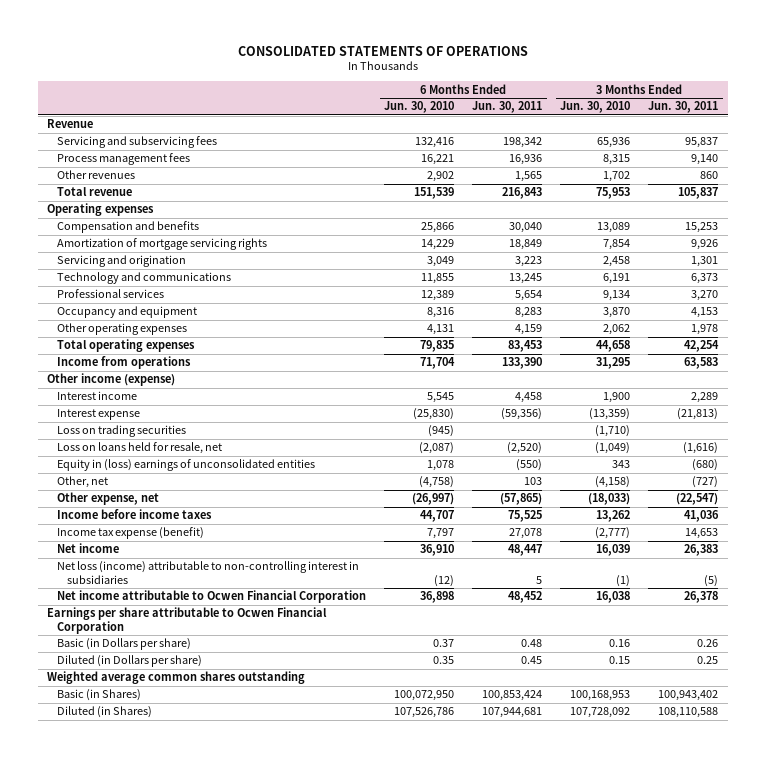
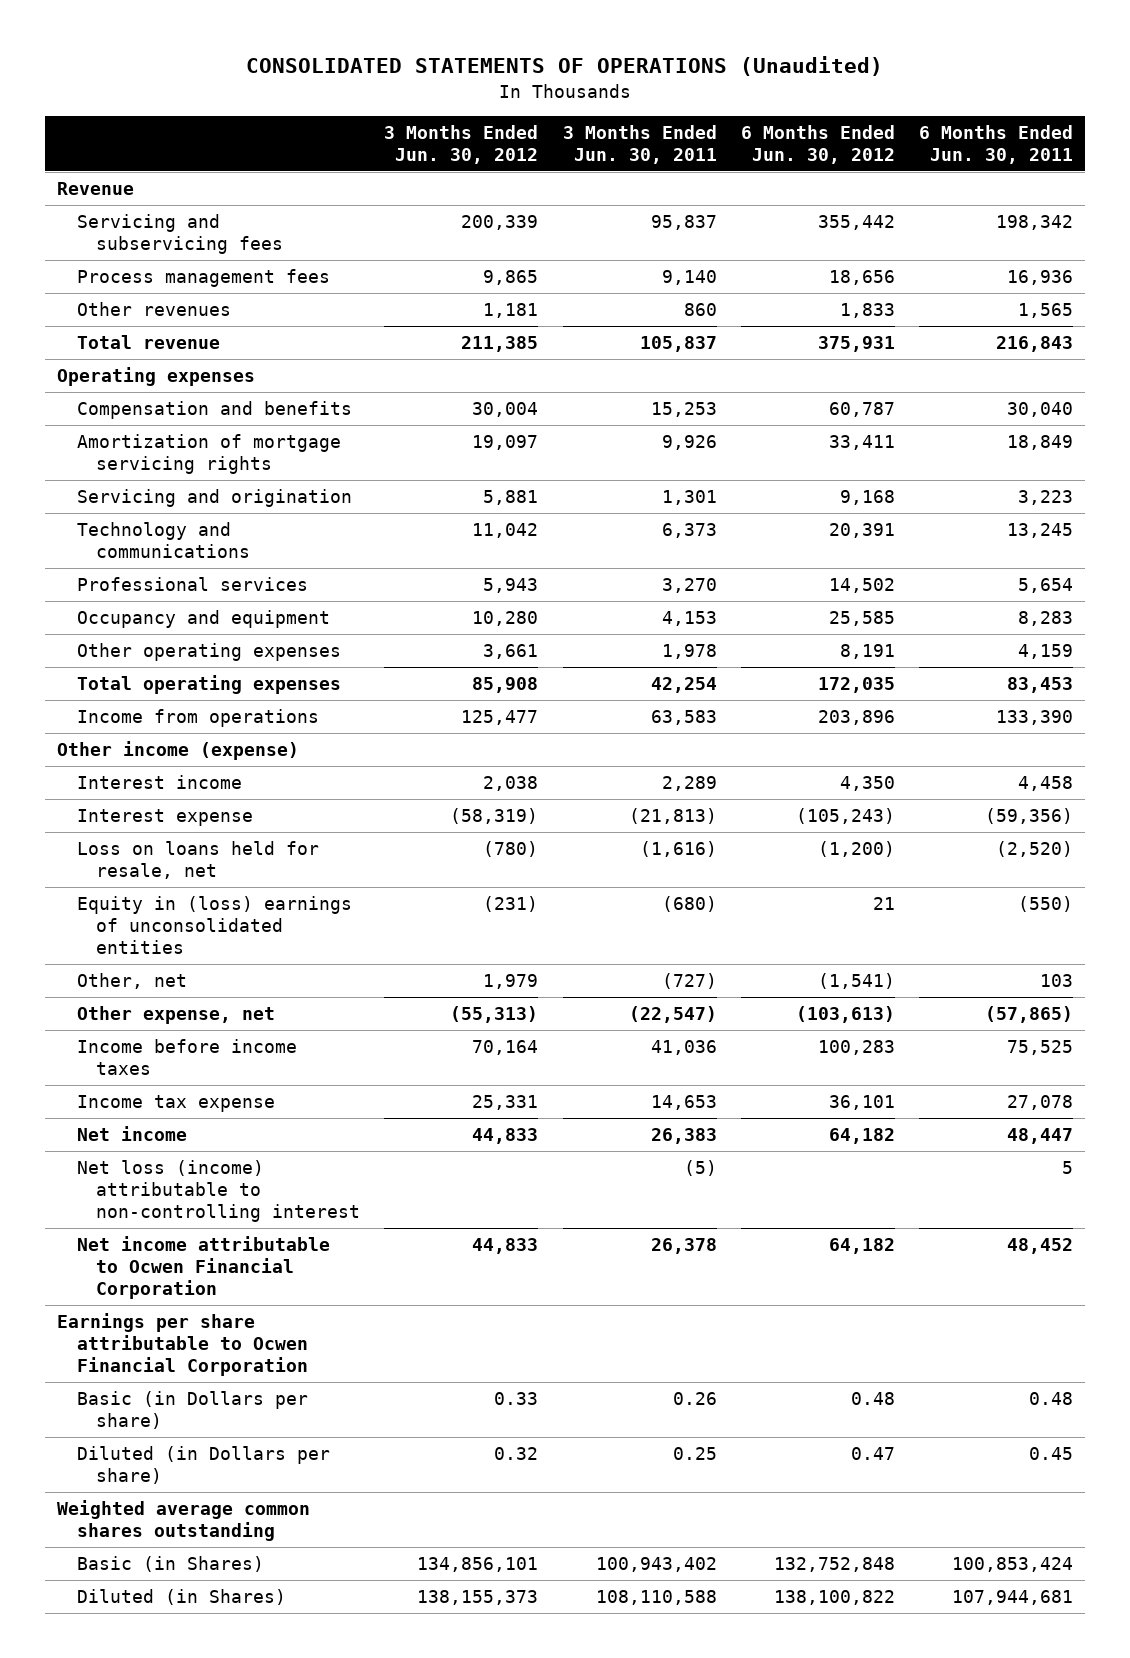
[237,45,528,56] CONSOLIDATED STATEMENTS OF OPERATIONS -> [246,56,884,77] CONSOLIDATED STATEMENTS OF OPERATIONS (Unaudited)
[384,101,455,114] Jun. 30, 2010 -> none
[560,101,631,114] Jun. 30, 2010 -> none
none -> [384,124,539,164] 3 Months Ended Jun. 30, 2012
none -> [741,124,896,164] 6 Months Ended Jun. 30, 2012
[57,425,187,438] Loss on trading securities -> none
[57,527,205,540] Income tax expense (benefit) -> [76,1095,275,1113] Income tax expense
[57,561,360,584] Net loss (income) attributable to non-controlling interest in subsidiaries -> [76,1160,361,1222] Net loss (income) attributable to non-controlling interest

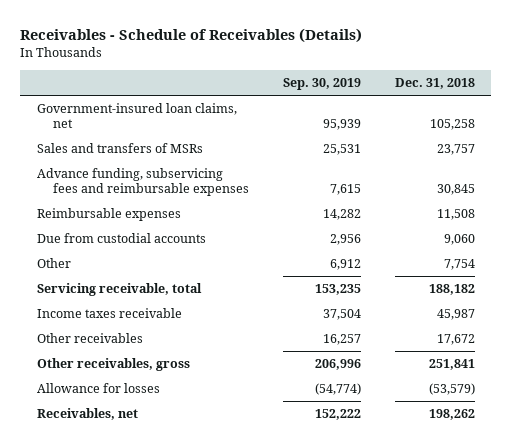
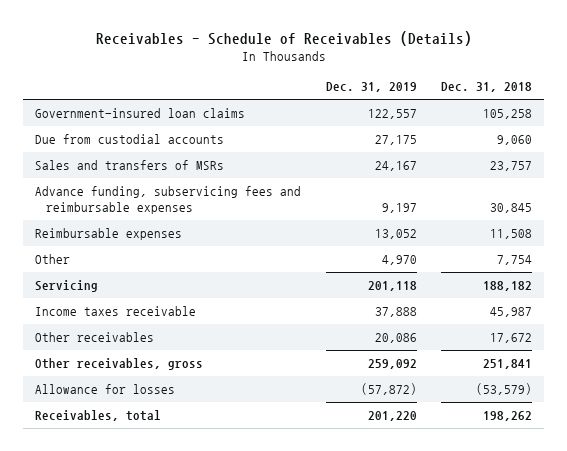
[282,78,361,91] Sep. 30, 2019 -> none
none -> [325,82,417,93] Dec. 31, 2019
[37,103,238,129] Government-insured loan claims, net -> [35,107,246,118] Government-insured loan claims
[37,233,207,244] Due from custodial accounts -> [35,133,225,144] Due from custodial accounts
[37,283,203,297] Servicing receivable, total -> [35,279,99,292] Servicing
[37,408,139,421] Receivables, net -> [35,409,162,421] Receivables, total

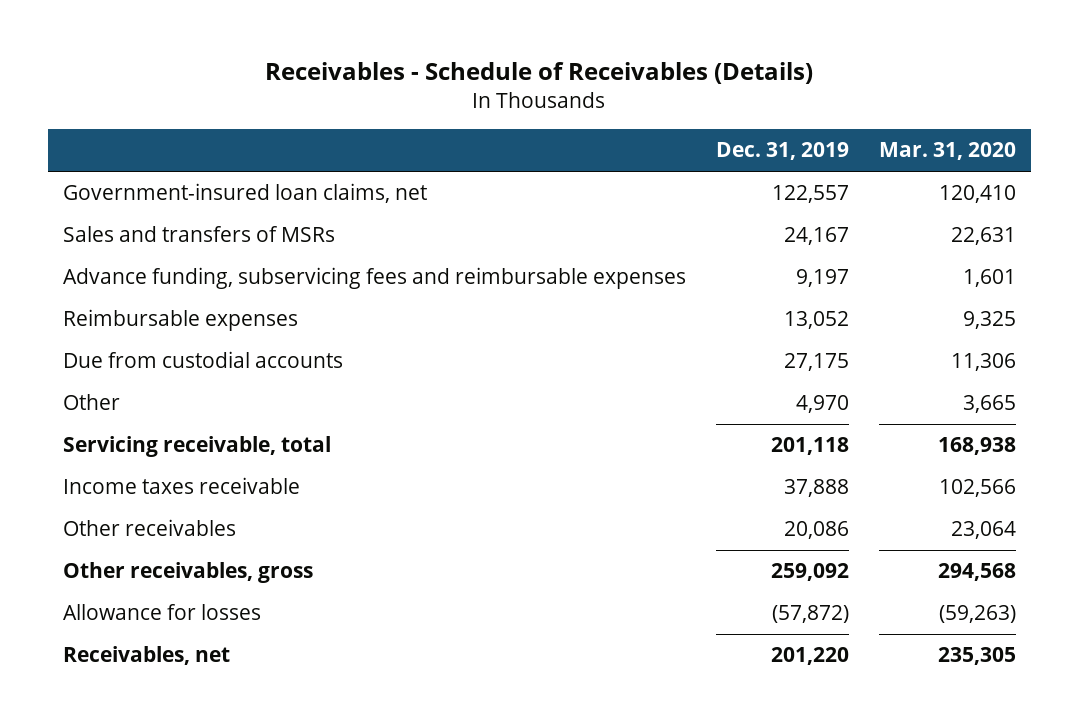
[441,82,533,93] Dec. 31, 2018 -> none
none -> [878,142,1016,161] Mar. 31, 2020
[35,107,246,118] Government-insured loan claims -> [63,183,428,204] Government-insured loan claims, net
[35,133,225,144] Due from custodial accounts -> [63,351,344,369] Due from custodial accounts
[35,279,99,292] Servicing -> [63,436,332,458] Servicing receivable, total
[35,409,162,421] Receivables, total -> [63,646,231,666] Receivables, net

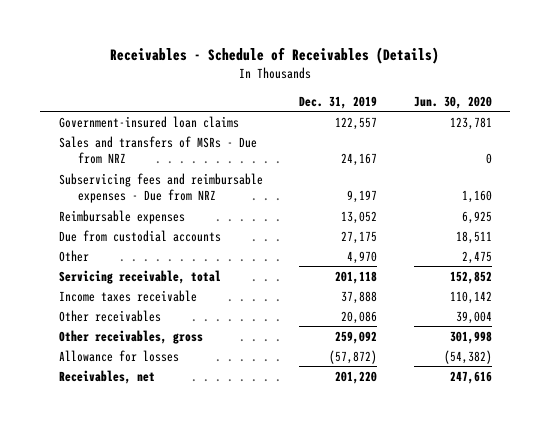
[878,142,1016,161] Mar. 31, 2020 -> none
none -> [414,95,493,109] Jun. 30, 2020
[63,183,428,204] Government-insured loan claims, net -> [58,115,239,128] Government-insured loan claims
[63,226,336,243] Sales and transfers of MSRs -> [58,135,257,165] Sales and transfers of MSRs - Due from NRZ
[63,267,687,290] Advance funding, subservicing fees and reimbursable expenses -> [58,172,263,204] Subservicing fees and reimbursable expenses - Due from NRZ

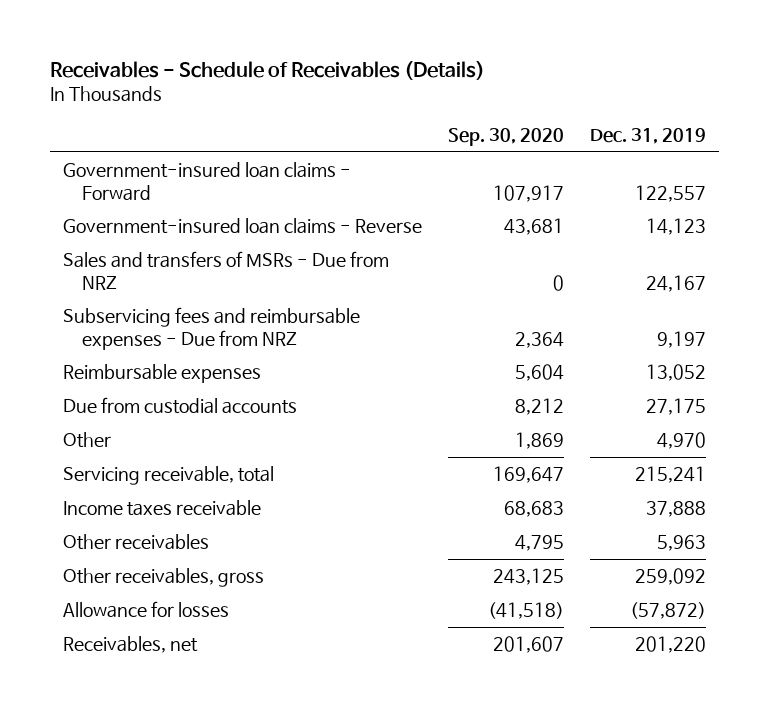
[414,95,493,109] Jun. 30, 2020 -> none
none -> [447,127,564,146] Sep. 30, 2020
[58,115,239,128] Government-insured loan claims -> [62,162,351,201] Government-insured loan claims - Forward
none -> [62,218,422,235] Government-insured loan claims - Reverse
[335,270,378,284] 201,118 -> [635,466,707,484] 215,241
[341,310,378,324] 20,086 -> [657,535,707,552] 5,963

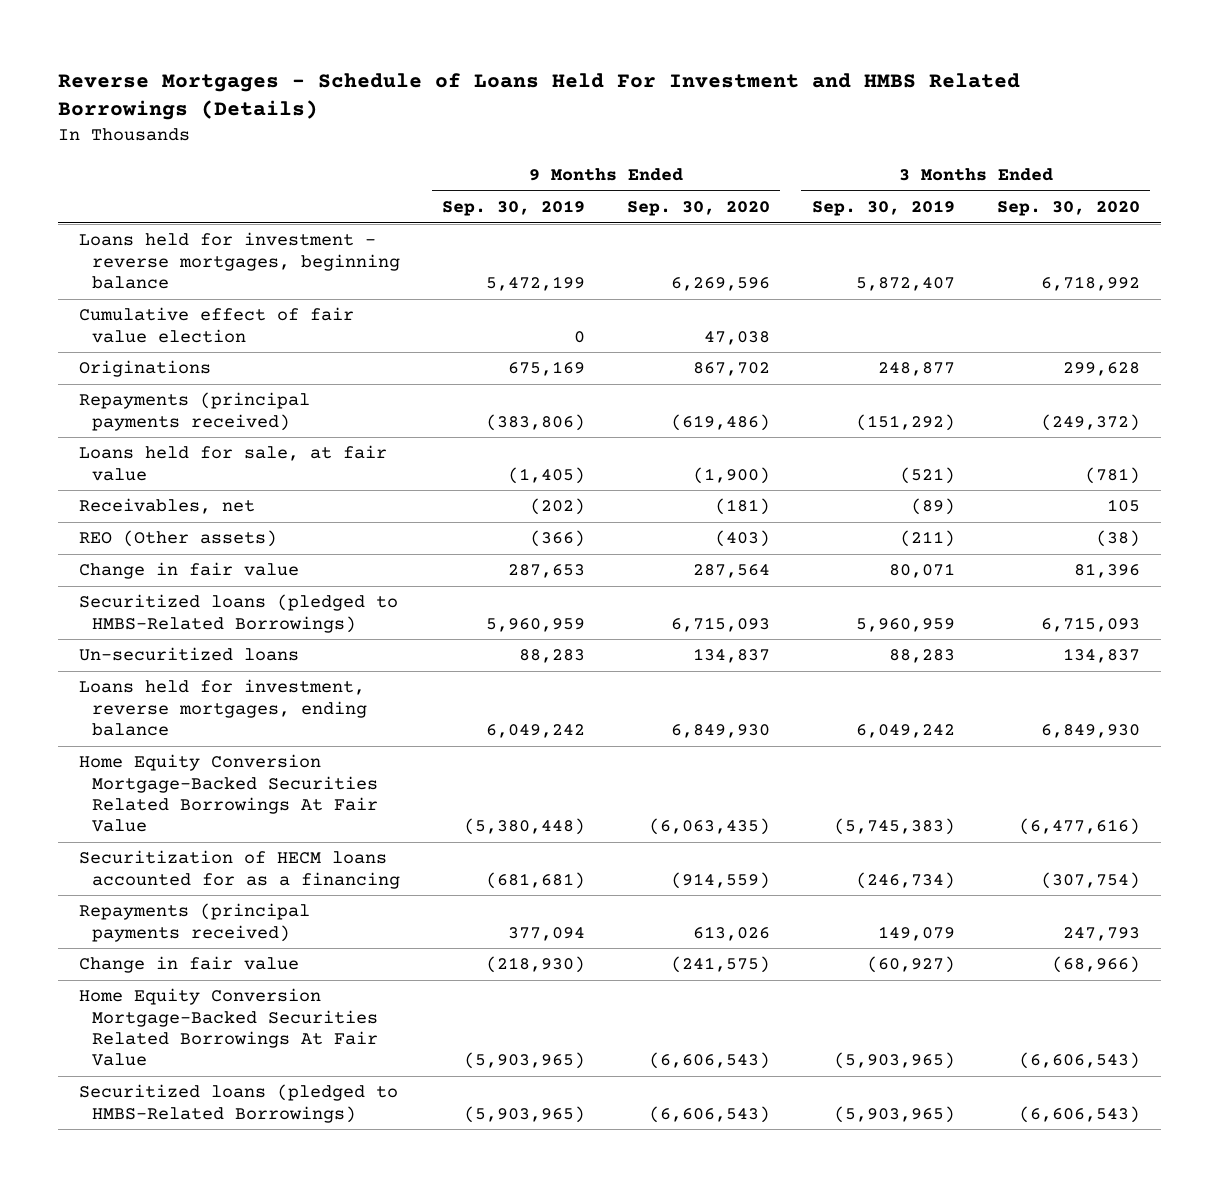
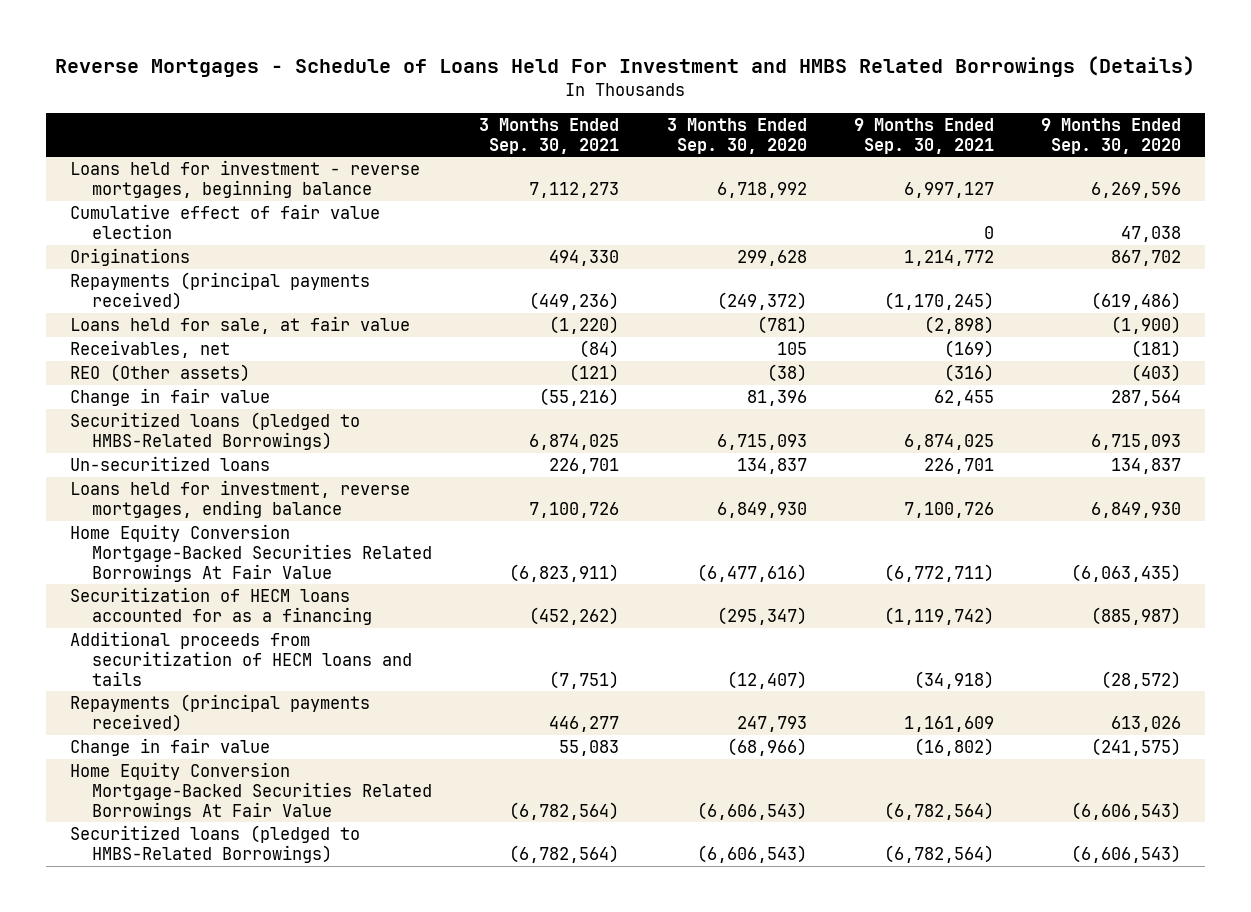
[442,199,586,216] Sep. 30, 2019 -> none
[811,199,955,216] Sep. 30, 2019 -> none
none -> [479,118,620,154] 3 Months Ended Sep. 30, 2021
none -> [853,118,994,154] 9 Months Ended Sep. 30, 2021
[670,871,770,889] (914,559) -> [1091,606,1182,625] (885,987)
[1040,871,1140,889] (307,754) -> [716,606,807,625] (295,347)
none -> [69,631,413,686] Additional proceeds from securitization of HECM loans and tails

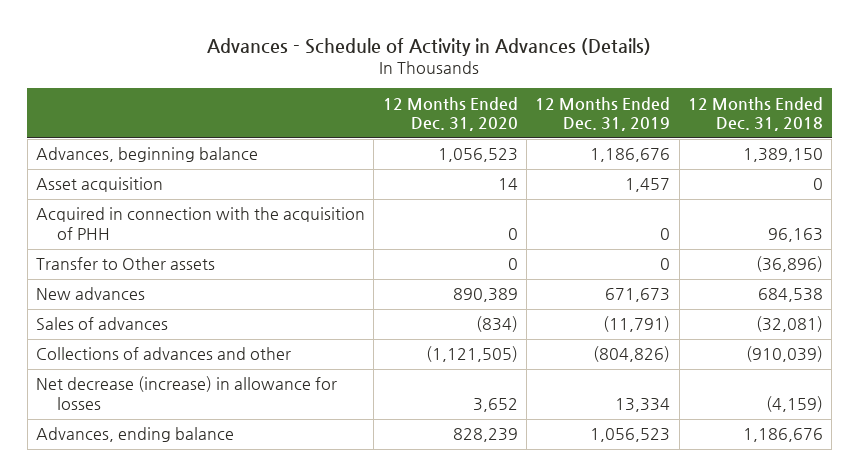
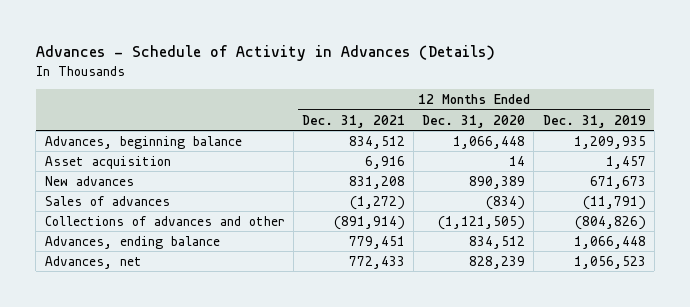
[687,96,823,132] 12 Months Ended Dec. 31, 2018 -> none
none -> [301,114,405,128] Dec. 31, 2021
[437,148,518,163] 1,056,523 -> [453,135,526,149] 1,066,448
[590,148,671,163] 1,186,676 -> [573,135,646,149] 1,209,935
[36,207,366,240] Acquired in connection with the acquisition of PHH -> none
[36,257,216,271] Transfer to Other assets -> none
[36,376,338,410] Net decrease (increase) in allowance for losses -> none
[452,428,518,443] 828,239 -> [469,235,526,249] 834,512
[590,428,671,443] 1,056,523 -> [573,235,646,249] 1,066,448
none -> [44,255,142,269] Advances, net

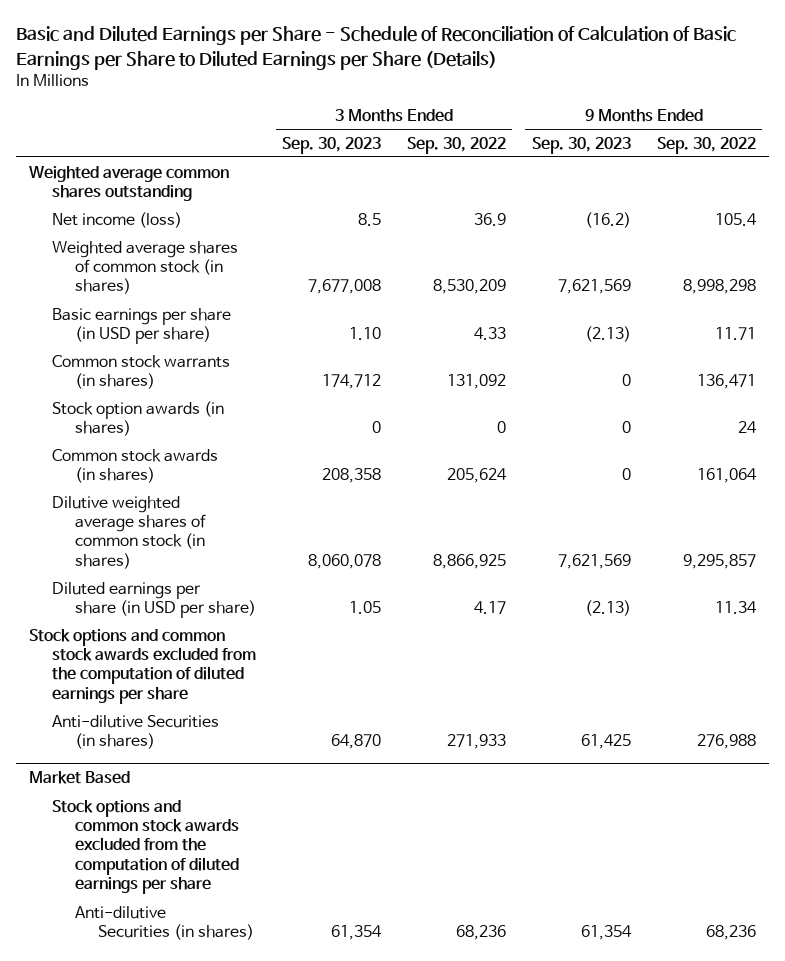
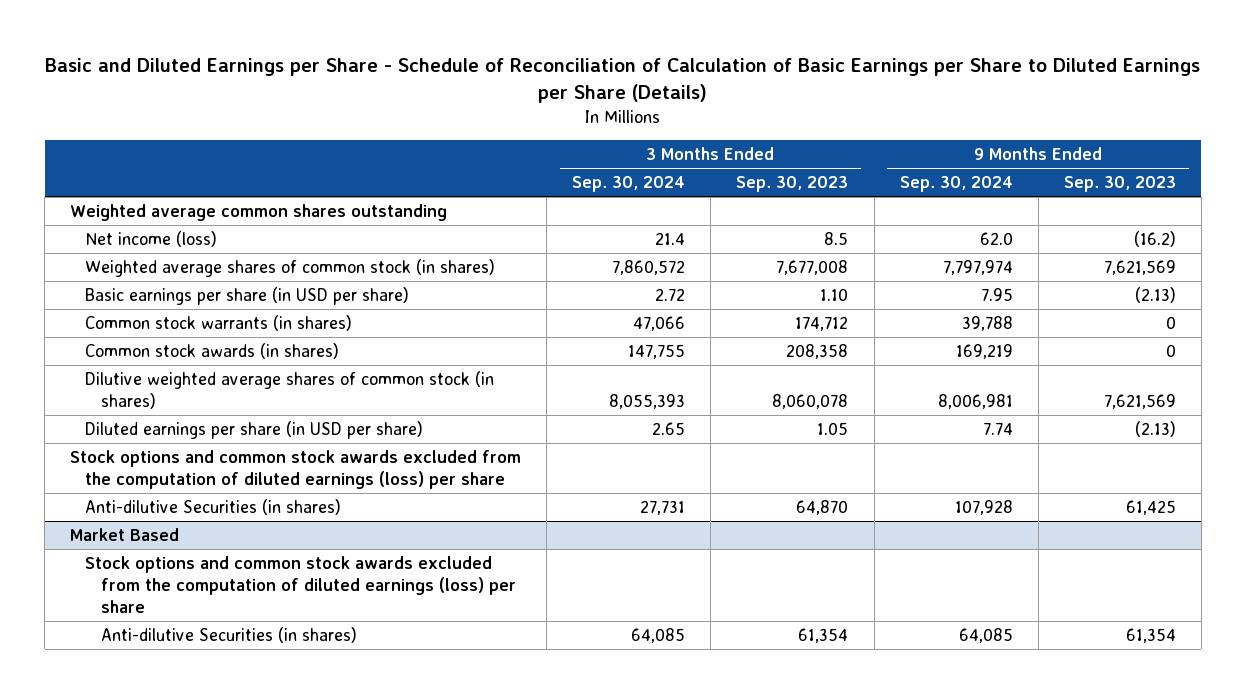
[406,136,506,154] Sep. 30, 2022 -> none
[656,136,756,154] Sep. 30, 2022 -> none
none -> [572,176,686,193] Sep. 30, 2024
none -> [899,176,1013,193] Sep. 30, 2024
[52,400,225,436] Stock option awards (in shares) -> none
[29,628,257,704] Stock options and common stock awards excluded from the computation of diluted earnings per share -> [70,449,522,489] Stock options and common stock awards excluded from the computation of diluted earnings (loss) per share
[52,799,240,895] Stock options and common stock awards excluded from the computation of diluted earnings per share -> [85,555,516,613] Stock options and common stock awards excluded from the computation of diluted earnings (loss) per share

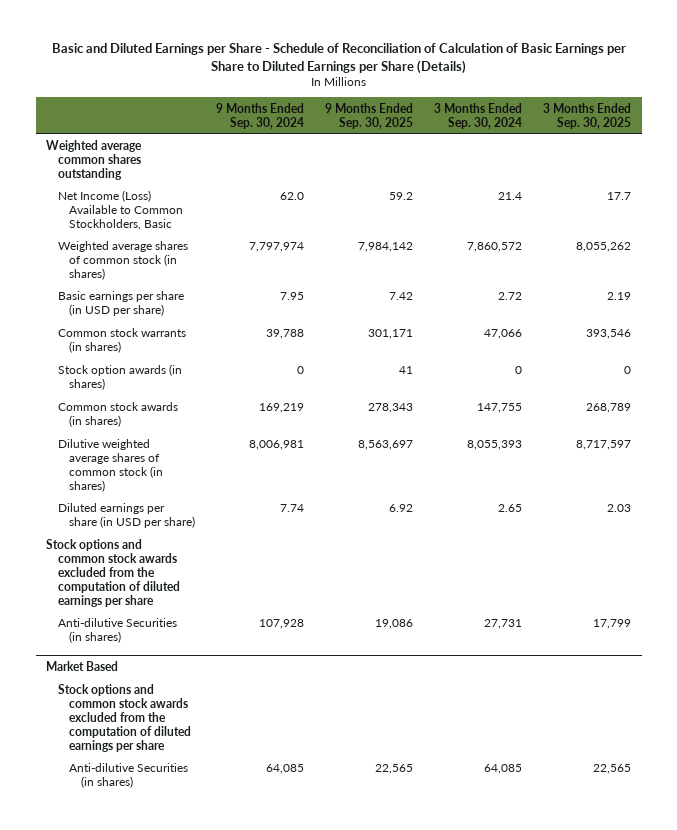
[736,176,849,193] Sep. 30, 2023 -> none
[1063,176,1176,193] Sep. 30, 2023 -> none
none -> [325,102,414,129] 9 Months Ended Sep. 30, 2025
none -> [543,102,632,129] 3 Months Ended Sep. 30, 2025
[85,230,218,247] Net income (loss) -> [57,190,184,231] Net Income (Loss) Available to Common Stockholders, Basic
none -> [57,364,182,391] Stock option awards (in shares)
[70,449,522,489] Stock options and common stock awards excluded from the computation of diluted earnings (loss) per share -> [46,539,180,607] Stock options and common stock awards excluded from the computation of diluted earnings per share
[85,555,516,613] Stock options and common stock awards excluded from the computation of diluted earnings (loss) per share -> [57,684,192,752] Stock options and common stock awards excluded from the computation of diluted earnings per share

